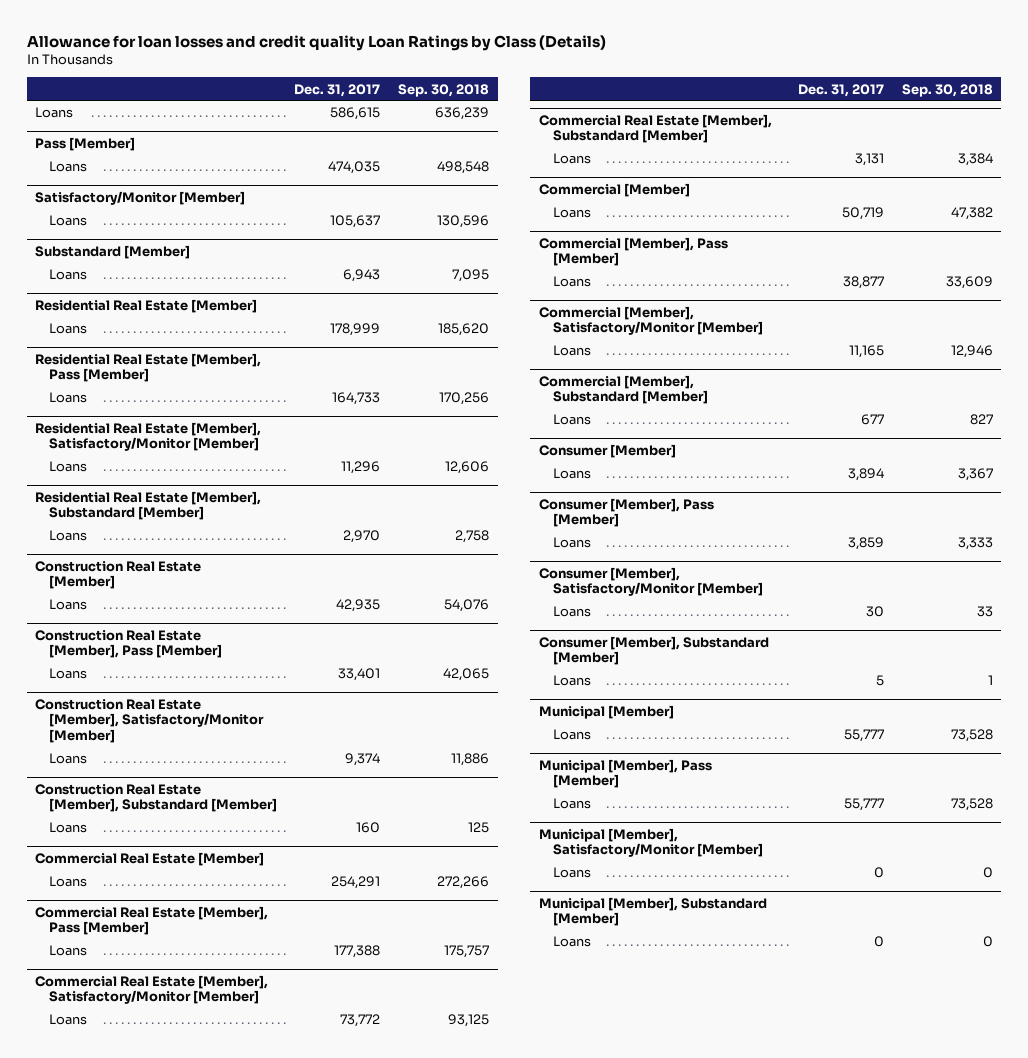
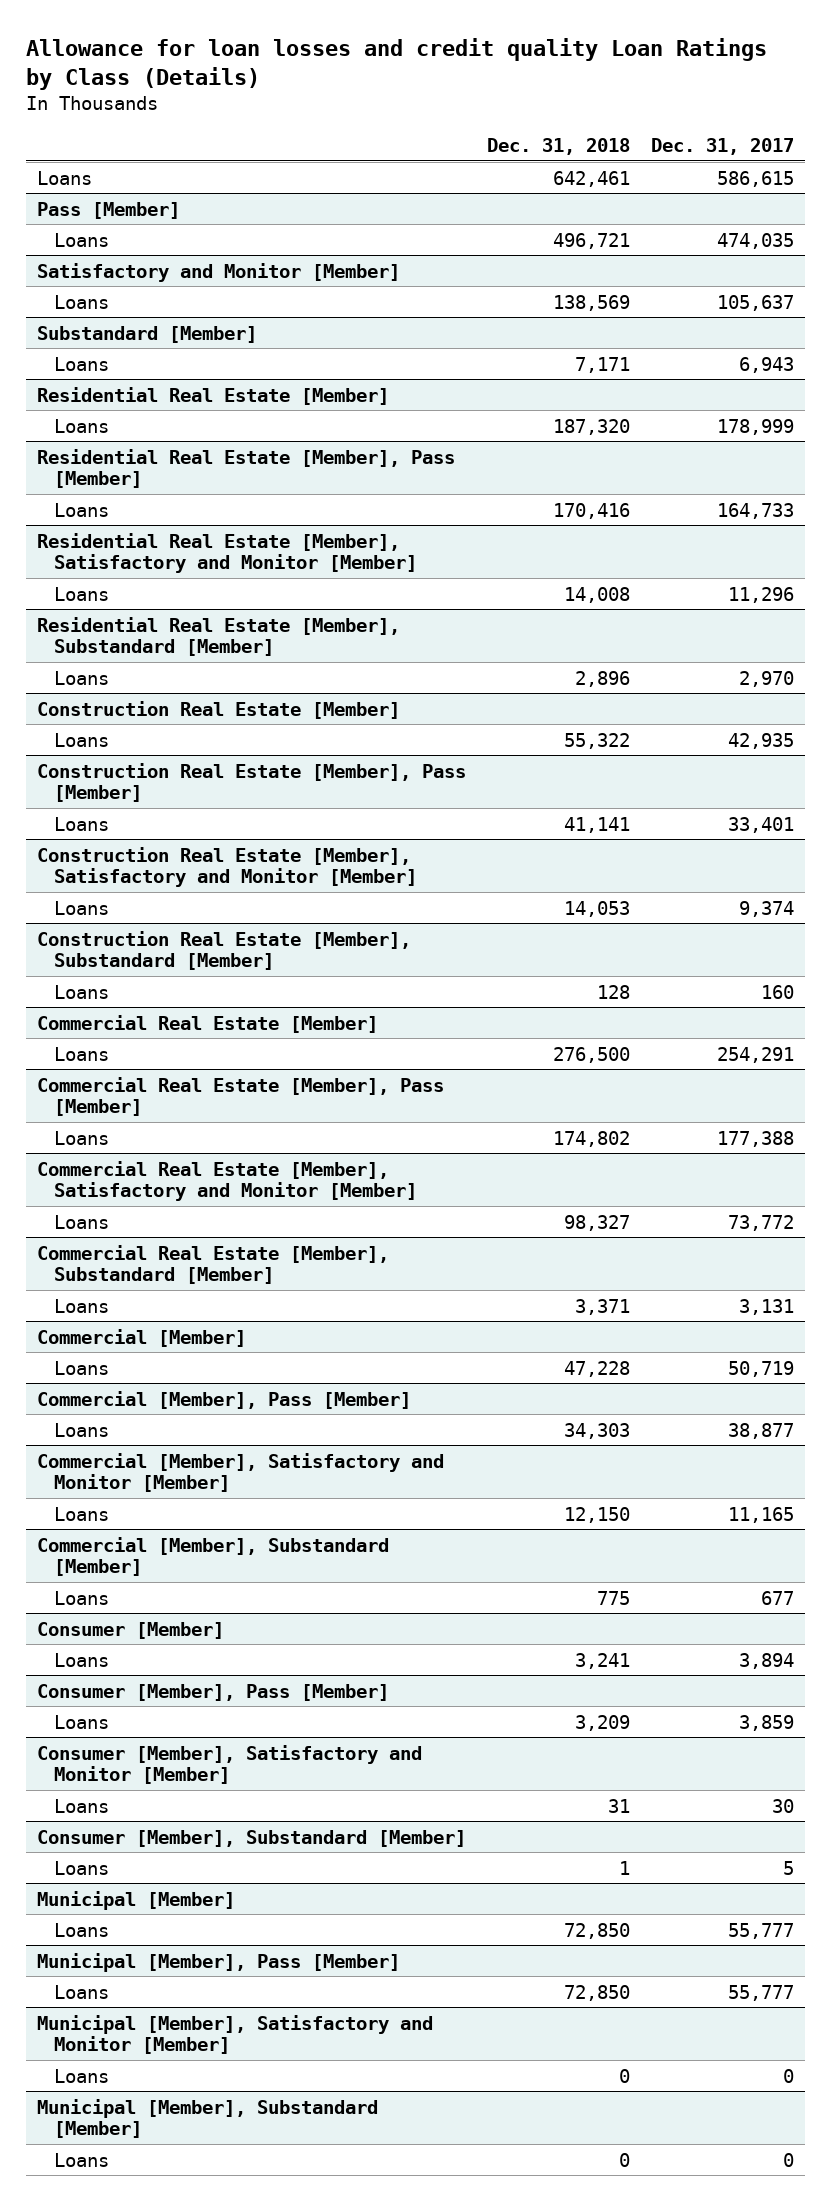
[397,83,489,97] Sep. 30, 2018 -> none
none -> [487,137,631,155] Dec. 31, 2018
[35,190,246,205] Satisfactory/Monitor [Member] -> [36,262,400,282] Satisfactory and Monitor [Member]
[35,421,262,452] Residential Real Estate [Member], Satisfactory/Monitor [Member] -> [36,532,418,574] Residential Real Estate [Member], Satisfactory and Monitor [Member]
[35,698,264,743] Construction Real Estate [Member], Satisfactory/Monitor [Member] -> [36,846,418,888] Construction Real Estate [Member], Satisfactory and Monitor [Member]
[35,974,269,1005] Commercial Real Estate [Member], Satisfactory/Monitor [Member] -> [36,1160,418,1202] Commercial Real Estate [Member], Satisfactory and Monitor [Member]
[539,305,763,336] Commercial [Member], Satisfactory/Monitor [Member] -> [36,1452,444,1493] Commercial [Member], Satisfactory and Monitor [Member]
[539,566,763,597] Consumer [Member], Satisfactory/Monitor [Member] -> [36,1744,422,1785] Consumer [Member], Satisfactory and Monitor [Member]
[539,827,763,858] Municipal [Member], Satisfactory/Monitor [Member] -> [36,2014,433,2055] Municipal [Member], Satisfactory and Monitor [Member]

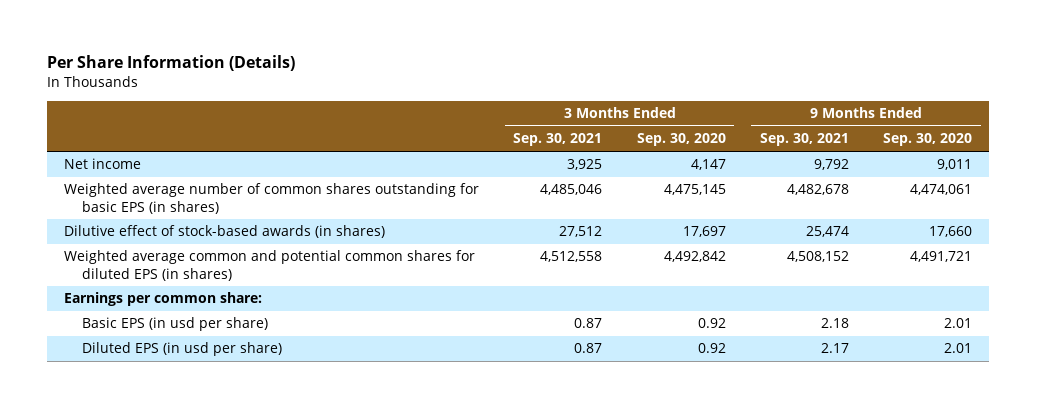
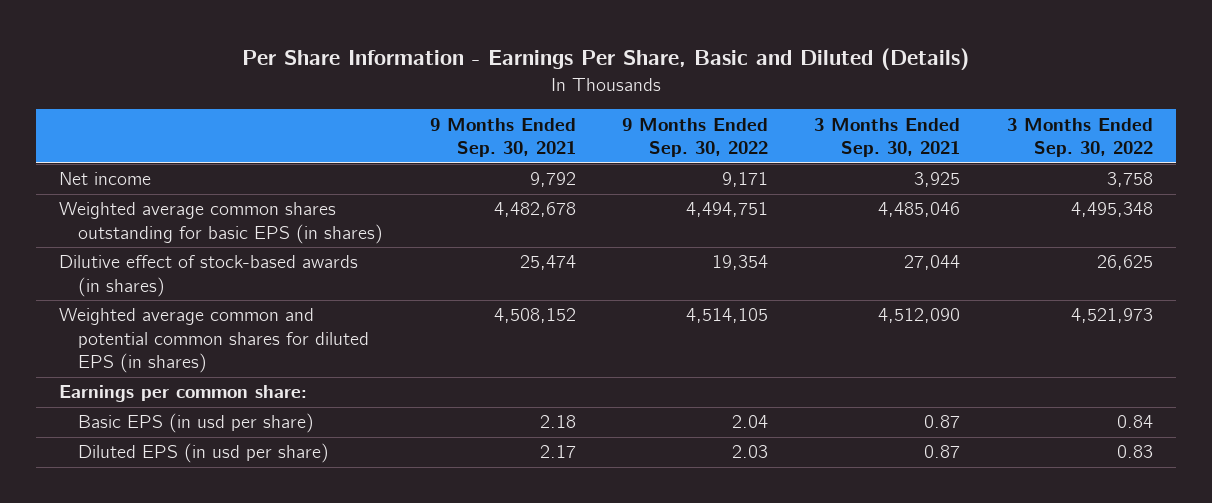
[47,55,296,72] Per Share Information (Details) -> [242,48,970,71] Per Share Information - Earnings Per Share, Basic and Diluted (Details)
[636,133,726,147] Sep. 30, 2020 -> none
[883,133,973,147] Sep. 30, 2020 -> none
none -> [622,117,769,158] 9 Months Ended Sep. 30, 2022
none -> [1006,117,1153,158] 3 Months Ended Sep. 30, 2022
[64,183,480,214] Weighted average number of common shares outstanding for basic EPS (in shares) -> [59,202,384,244] Weighted average common shares outstanding for basic EPS (in shares)
[559,226,603,238] 27,512 -> [904,255,961,271] 27,044
[540,251,603,263] 4,512,558 -> [878,308,961,324] 4,512,090

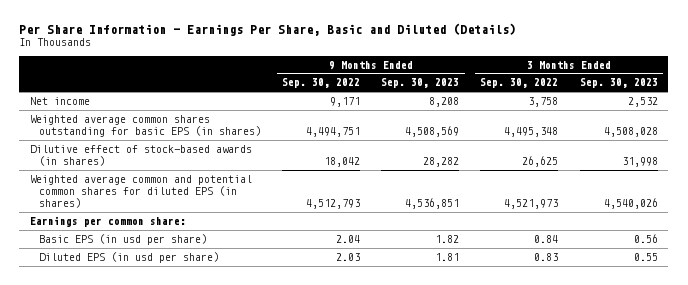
[429,117,576,158] 9 Months Ended Sep. 30, 2021 -> none
[814,117,961,158] 3 Months Ended Sep. 30, 2021 -> none
none -> [381,78,460,89] Sep. 30, 2023
none -> [579,78,658,89] Sep. 30, 2023
[712,255,769,271] 19,354 -> [324,157,361,168] 18,042
[686,308,769,324] 4,514,105 -> [306,199,361,210] 4,512,793

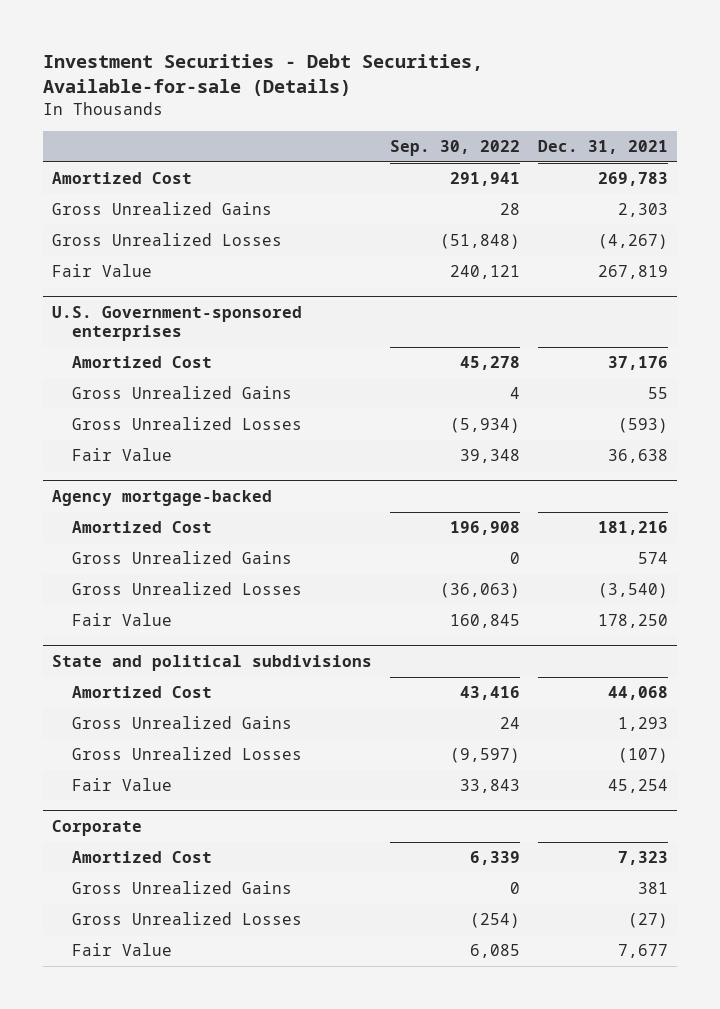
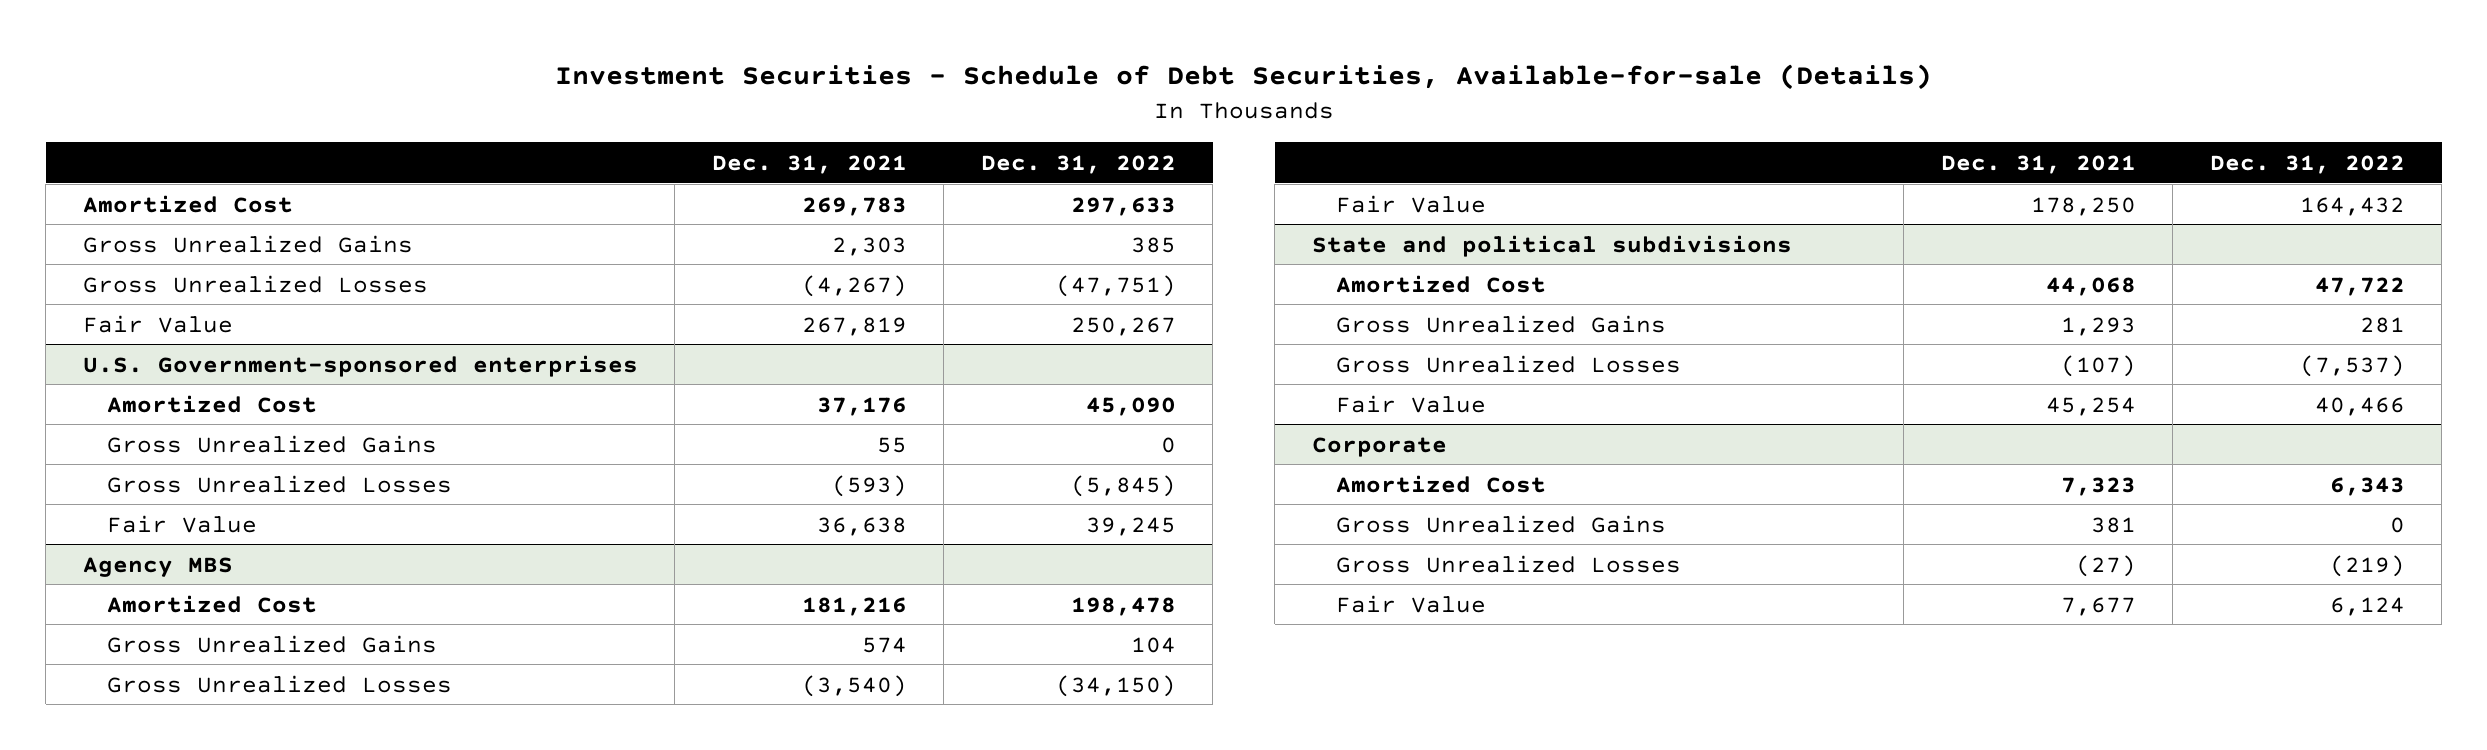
[43,54,484,97] Investment Securities - Debt Securities, Available-for-sale (Details) -> [554,64,1932,91] Investment Securities - Schedule of Debt Securities, Available-for-sale (Details)
[389,140,520,157] Sep. 30, 2022 -> none
none -> [980,154,1176,174] Dec. 31, 2022
[52,489,273,506] Agency mortgage-backed -> [82,556,233,577] Agency MBS

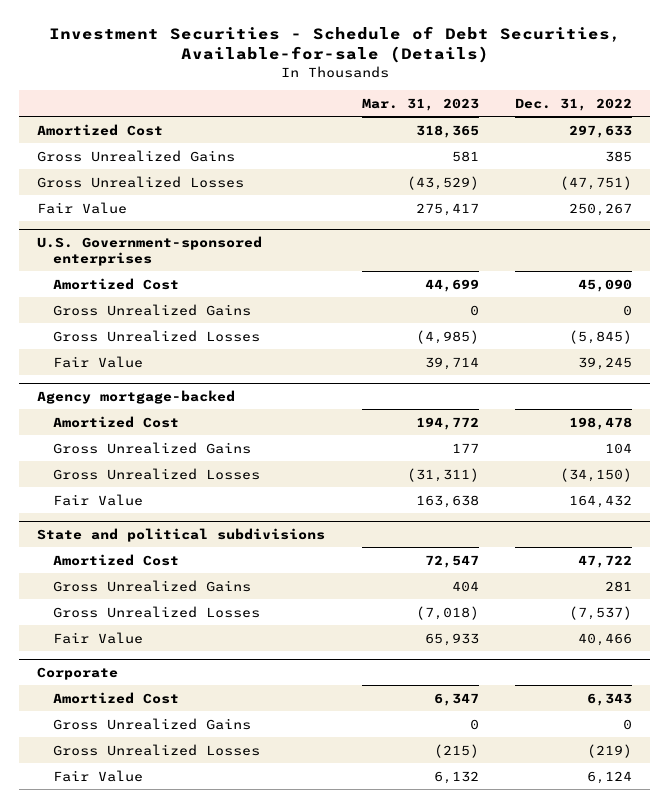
[711,154,907,174] Dec. 31, 2021 -> none
none -> [361,97,479,111] Mar. 31, 2023
[82,556,233,577] Agency MBS -> [37,389,236,404] Agency mortgage-backed

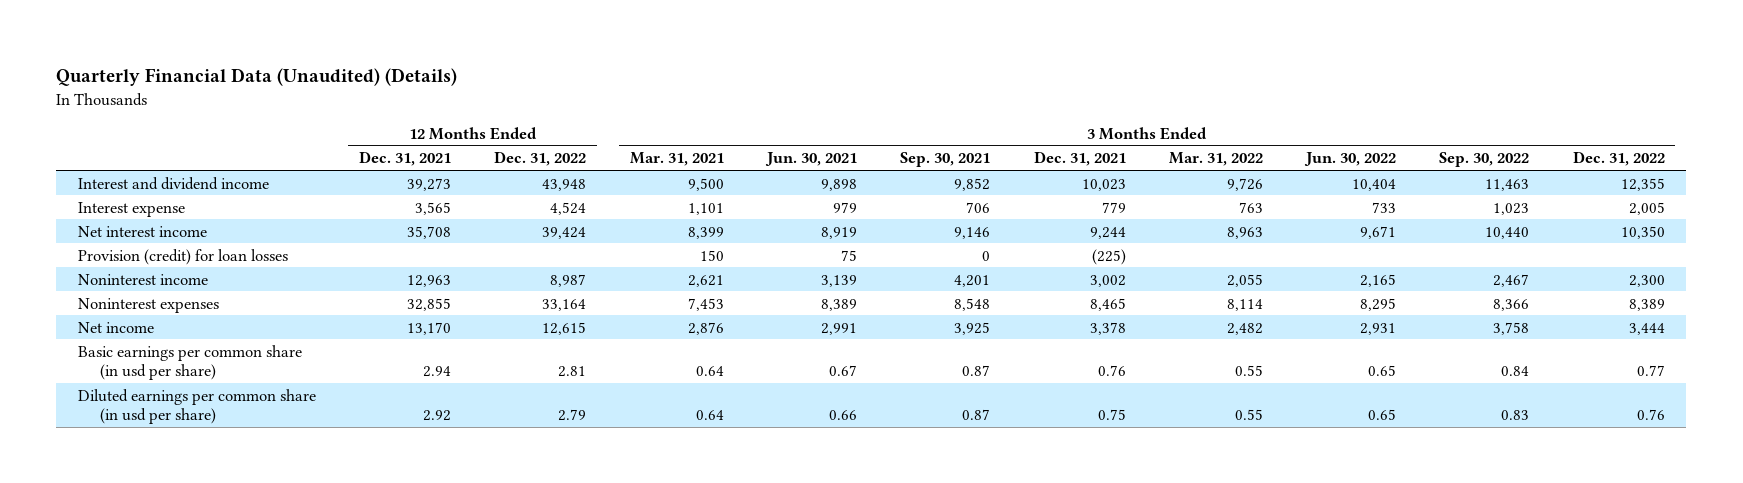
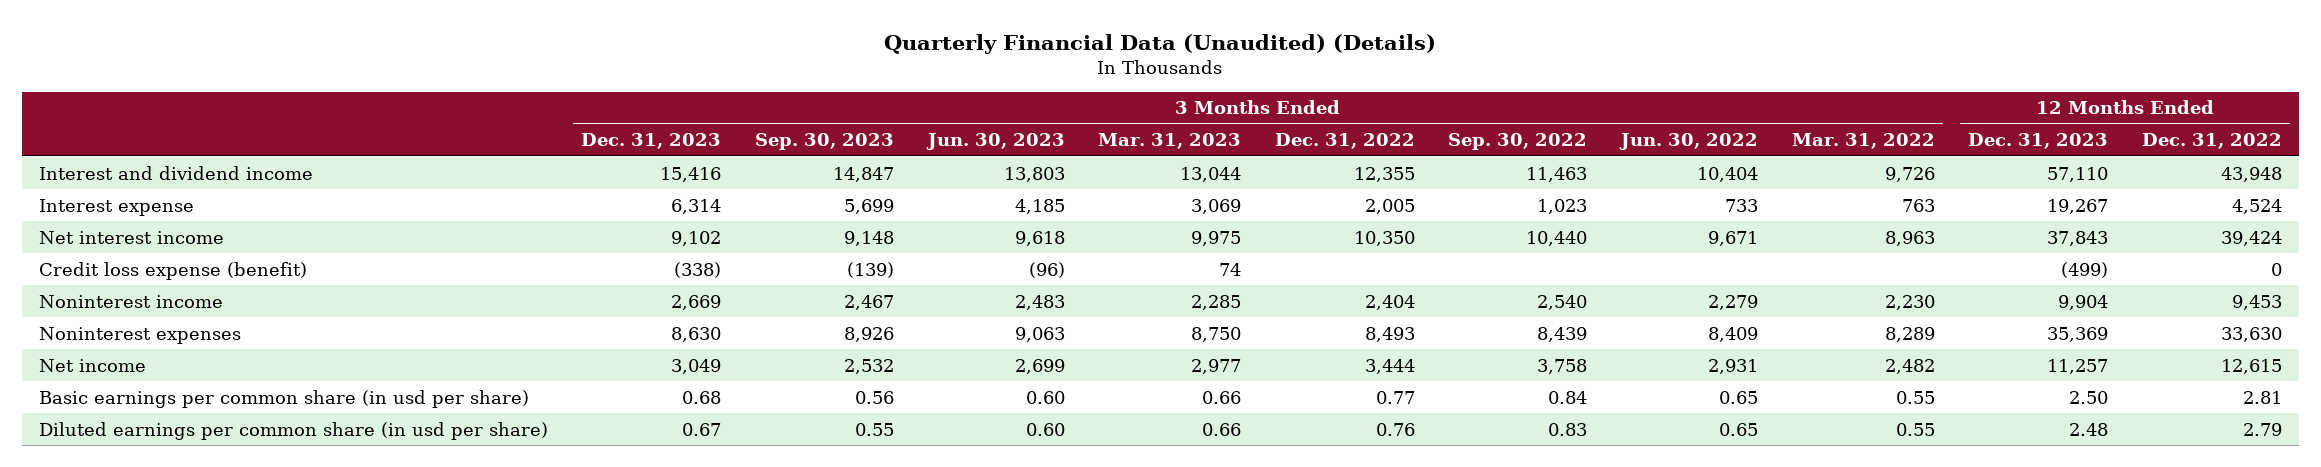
[359,151,452,167] Dec. 31, 2021 -> none
[629,152,724,167] Mar. 31, 2021 -> none
[765,152,858,167] Jun. 30, 2021 -> none
[900,152,991,168] Sep. 30, 2021 -> none
[1033,151,1126,167] Dec. 31, 2021 -> none
none -> [581,133,722,150] Dec. 31, 2023
none -> [754,133,894,151] Sep. 30, 2023
none -> [925,133,1065,151] Jun. 30, 2023
none -> [1098,133,1242,150] Mar. 31, 2023
none -> [1968,133,2109,150] Dec. 31, 2023
[77,248,288,265] Provision (credit) for loan losses -> none
none -> [38,261,307,280] Credit loss expense (benefit)
[550,273,587,287] 8,987 -> [2231,294,2282,310] 9,453
[1226,273,1263,287] 2,055 -> [1884,294,1935,310] 2,230
[1360,273,1397,287] 2,165 -> [1708,294,1759,310] 2,279
[1493,273,1530,287] 2,467 -> [1537,294,1588,310] 2,540
[1628,274,1665,287] 2,300 -> [1364,294,1415,310] 2,404
[542,298,587,311] 33,164 -> [2220,326,2282,342] 33,630
[1226,298,1263,311] 8,114 -> [1884,326,1935,342] 8,289
[1360,297,1397,311] 8,295 -> [1708,326,1759,342] 8,409
[1493,298,1530,311] 8,366 -> [1537,326,1588,342] 8,439
[1628,298,1665,311] 8,389 -> [1364,326,1415,342] 8,493

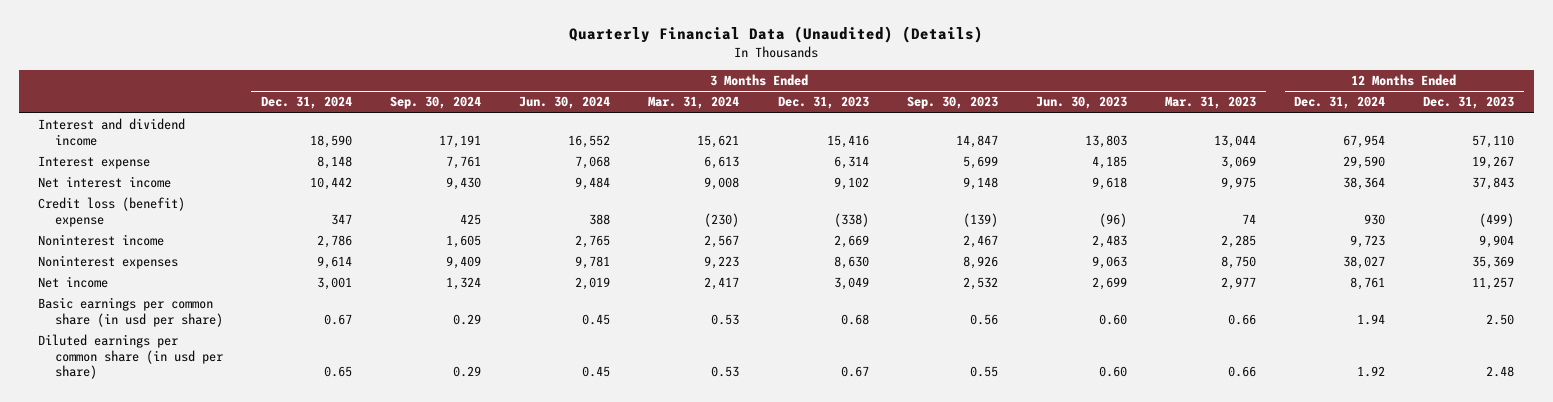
[1274,133,1415,150] Dec. 31, 2022 -> none
[1448,133,1588,151] Sep. 30, 2022 -> none
[1619,133,1759,151] Jun. 30, 2022 -> none
[1791,133,1935,150] Mar. 31, 2022 -> none
[2141,133,2282,150] Dec. 31, 2022 -> none
none -> [260,96,352,110] Dec. 31, 2024
none -> [390,96,482,110] Sep. 30, 2024
none -> [519,96,611,110] Jun. 30, 2024
none -> [648,96,740,110] Mar. 31, 2024
none -> [1294,96,1386,110] Dec. 31, 2024
[38,261,307,280] Credit loss expense (benefit) -> [38,197,186,227] Credit loss (benefit) expense

